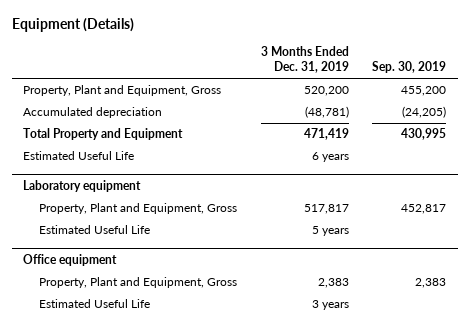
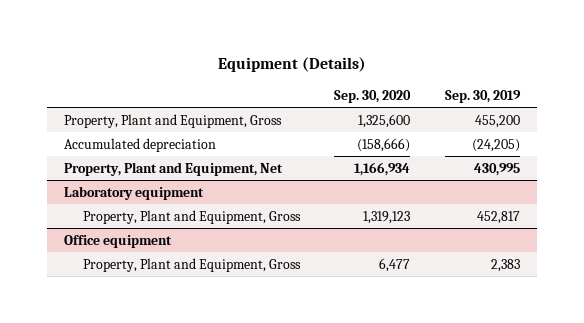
[260,46,349,74] 3 Months Ended Dec. 31, 2019 -> none
none -> [334,90,412,104] Sep. 30, 2020
[23,151,135,161] Estimated Useful Life -> none
[23,128,184,141] Total Property and Equipment -> [64,161,284,176] Property, Plant and Equipment, Net
[39,225,151,235] Estimated Useful Life -> none
[39,299,151,309] Estimated Useful Life -> none

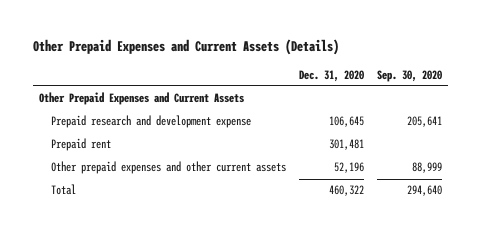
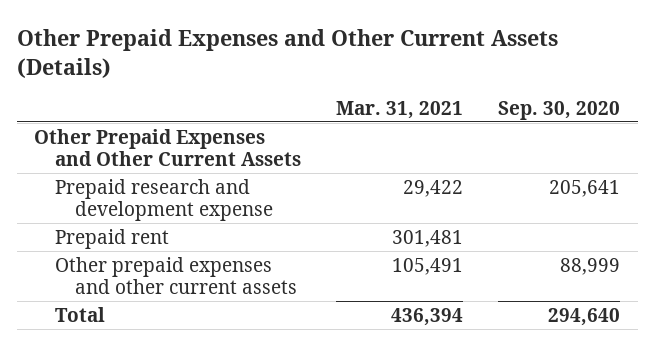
[32,39,339,56] Other Prepaid Expenses and Current Assets (Details) -> [16,28,558,79] Other Prepaid Expenses and Other Current Assets (Details)
[298,69,364,82] Dec. 31, 2020 -> none
none -> [336,100,464,119] Mar. 31, 2021
[39,92,245,106] Other Prepaid Expenses and Current Assets -> [34,128,301,167] Other Prepaid Expenses and Other Current Assets

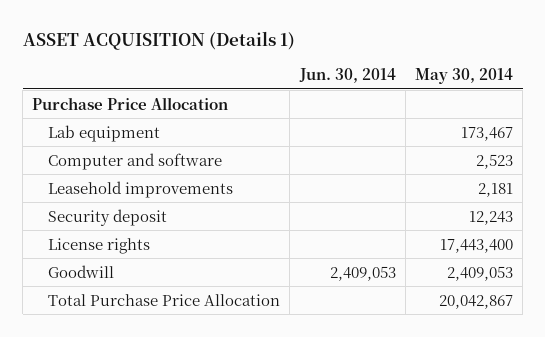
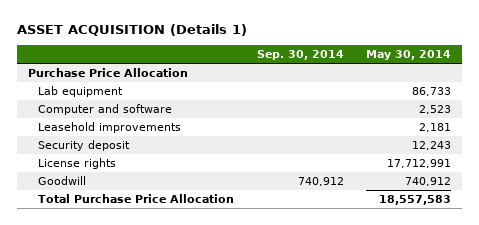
[298,68,396,84] Jun. 30, 2014 -> none
none -> [256,50,344,61] Sep. 30, 2014
[460,126,513,141] 173,467 -> [412,86,452,96] 86,733
[439,238,513,253] 17,443,400 -> [387,158,452,168] 17,712,991
[446,265,513,281] 2,409,053 -> [405,176,452,186] 740,912
[438,294,513,309] 20,042,867 -> [379,194,452,205] 18,557,583

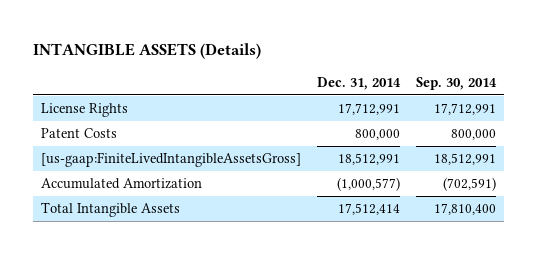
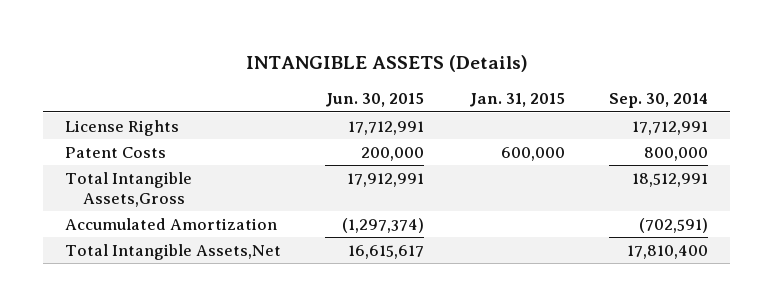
[316,76,401,90] Dec. 31, 2014 -> none
none -> [325,93,425,108] Jun. 30, 2015
none -> [468,93,565,108] Jan. 31, 2015
[40,152,301,168] [us-gaap:FiniteLivedIntangibleAssetsGross] -> [65,171,193,207] Total Intangible Assets,Gross
[40,202,180,218] Total Intangible Assets -> [65,243,282,260] Total Intangible Assets,Net

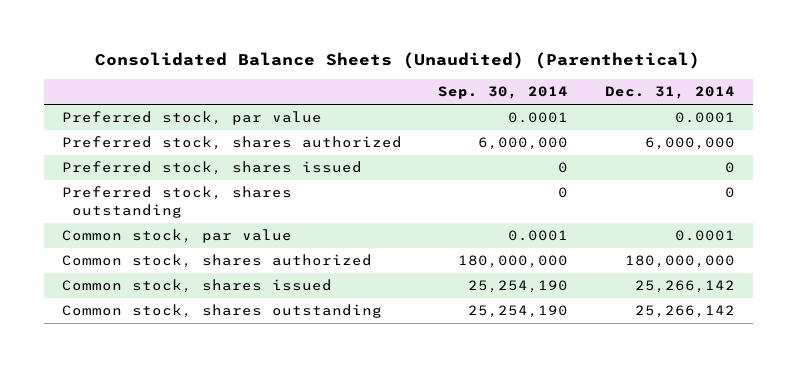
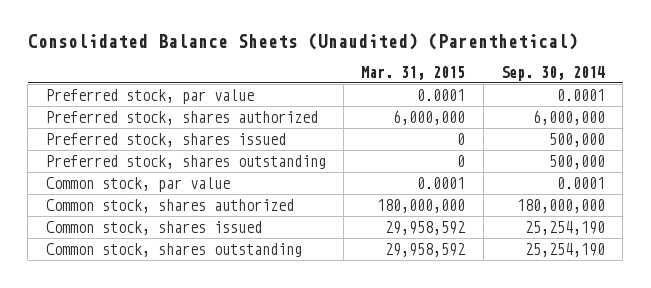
[604,86,735,100] Dec. 31, 2014 -> none
none -> [361,65,466,80] Mar. 31, 2015
[558,162,569,174] 0 -> [548,133,605,148] 500,000
[558,187,569,199] 0 -> [548,155,605,170] 500,000

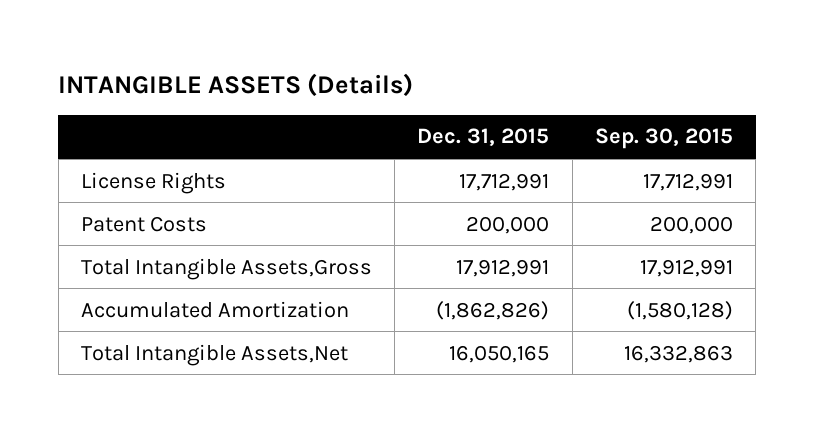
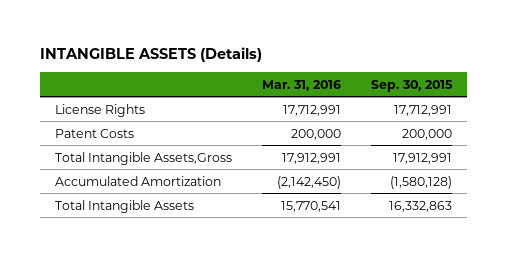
[417,128,550,147] Dec. 31, 2015 -> none
none -> [261,79,341,91] Mar. 31, 2016
[80,343,348,366] Total Intangible Assets,Net -> [54,199,194,213] Total Intangible Assets

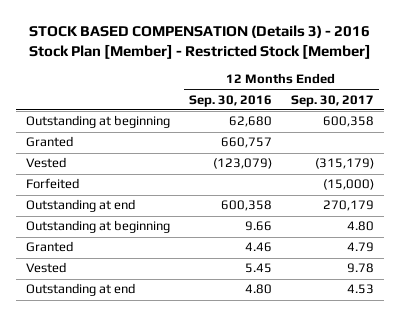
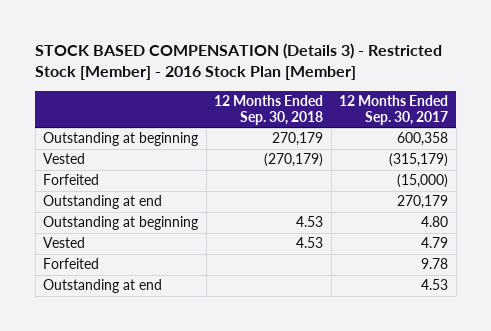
[28,24,371,59] STOCK BASED COMPENSATION (Details 3) - 2016 Stock Plan [Member] - Restricted Stock [Member] -> [35,43,443,81] STOCK BASED COMPENSATION (Details 3) - Restricted Stock [Member] - 2016 Stock Plan [Member]
[188,94,272,107] Sep. 30, 2016 -> none
none -> [214,95,324,125] 12 Months Ended Sep. 30, 2018
[25,136,73,148] Granted -> none
[25,241,73,253] Granted -> none
[346,263,374,274] 9.78 -> [421,237,449,249] 4.79
none -> [43,258,100,270] Forfeited

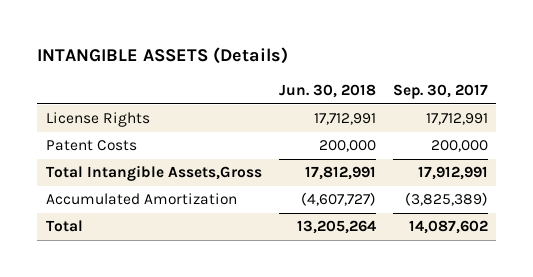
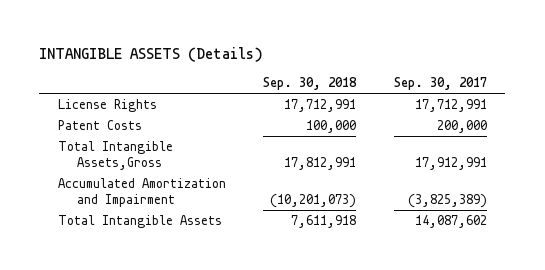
[278,84,376,99] Jun. 30, 2018 -> none
none -> [263,77,358,91] Sep. 30, 2018
[45,193,237,206] Accumulated Amortization -> [57,177,226,208] Accumulated Amortization and Impairment
[45,220,83,233] Total -> [57,214,222,228] Total Intangible Assets

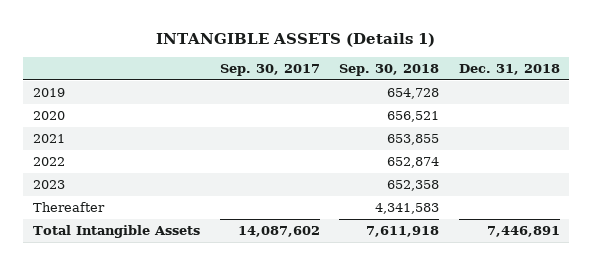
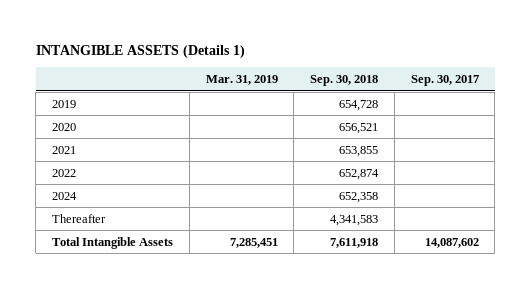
[458,64,560,76] Dec. 31, 2018 -> none
none -> [205,75,278,86] Mar. 31, 2019
[33,180,66,190] 2023 -> [52,191,78,200] 2024

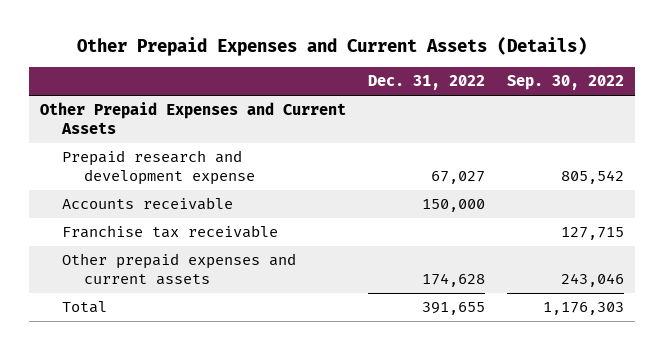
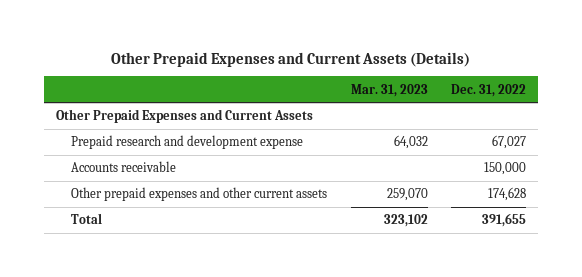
[506,75,624,91] Sep. 30, 2022 -> none
none -> [350,83,428,97] Mar. 31, 2023
[61,225,278,239] Franchise tax receivable -> none
[61,253,296,285] Other prepaid expenses and current assets -> [71,187,328,202] Other prepaid expenses and other current assets

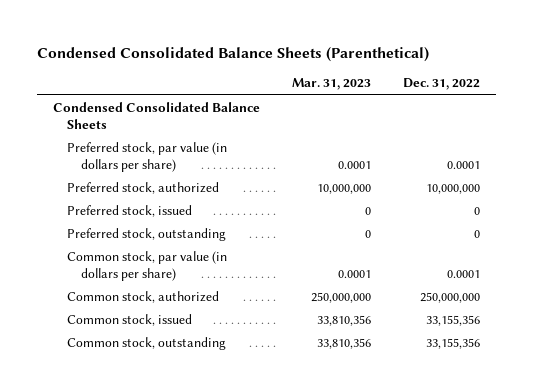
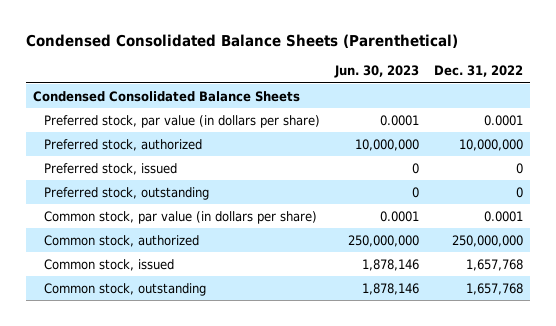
[292,78,372,91] Mar. 31, 2023 -> none
none -> [334,65,420,79] Jun. 30, 2023
[426,315,481,327] 33,155,356 -> [465,258,523,271] 1,657,768
[426,338,481,350] 33,155,356 -> [465,282,523,295] 1,657,768

